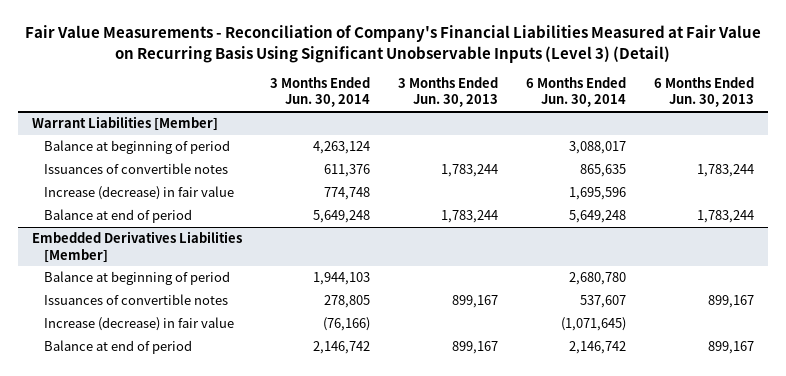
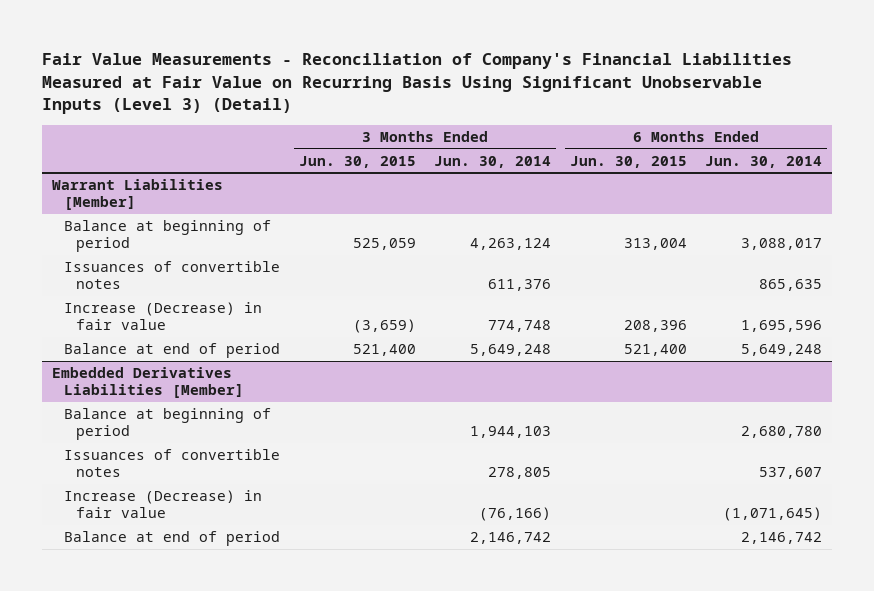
[397,77,498,108] 3 Months Ended Jun. 30, 2013 -> none
[654,77,755,108] 6 Months Ended Jun. 30, 2013 -> none
none -> [298,155,416,168] Jun. 30, 2015
none -> [569,155,687,168] Jun. 30, 2015
[44,186,235,201] Increase (decrease) in fair value -> [63,302,262,331] Increase (Decrease) in fair value
[44,317,235,332] Increase (decrease) in fair value -> [63,490,262,519] Increase (Decrease) in fair value

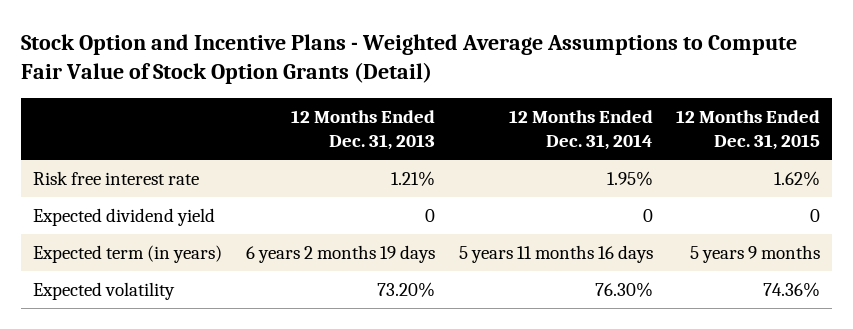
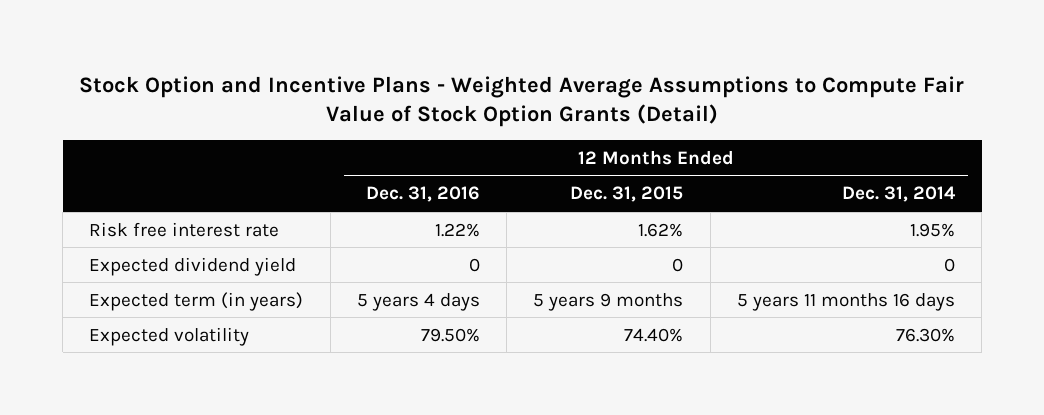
[290,109,435,151] 12 Months Ended Dec. 31, 2013 -> none
none -> [365,186,480,203] Dec. 31, 2016
[763,281,821,297] 74.36% -> [624,327,684,342] 74.40%

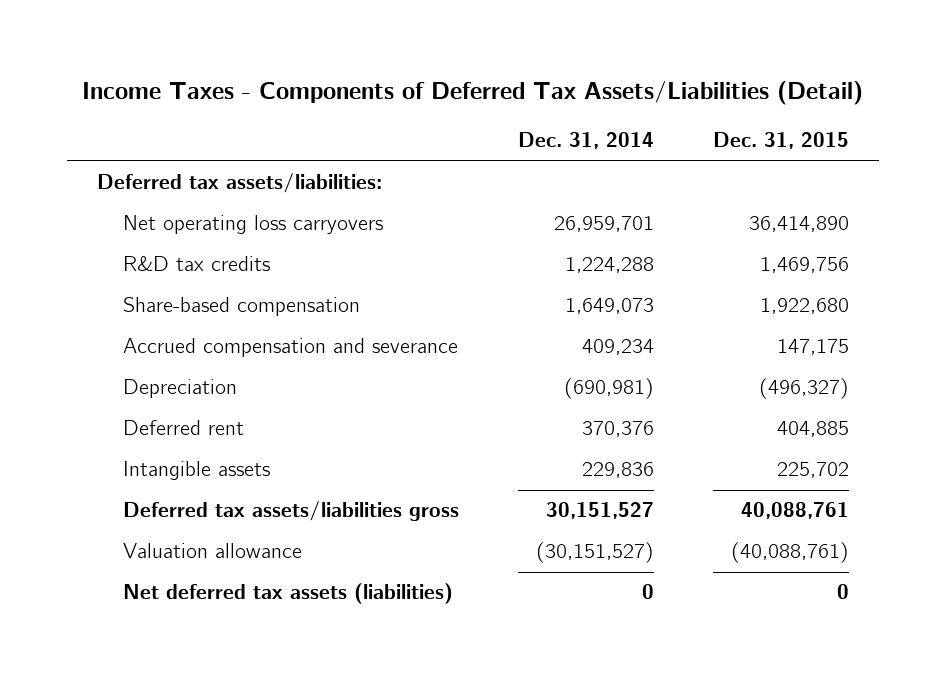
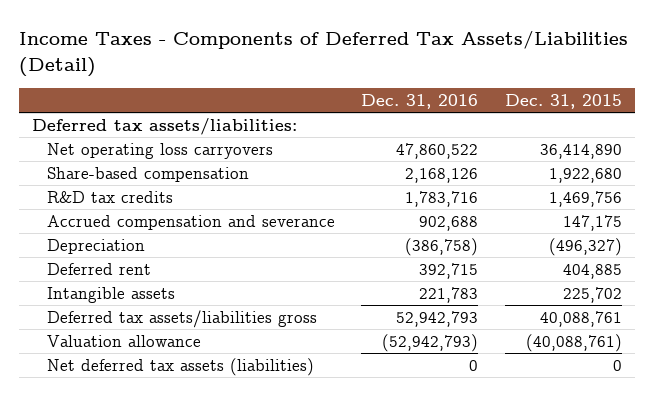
[518,132,655,150] Dec. 31, 2014 -> none
none -> [361,93,479,109] Dec. 31, 2016
[123,256,271,272] R&D tax credits -> [46,190,173,203] R&D tax credits

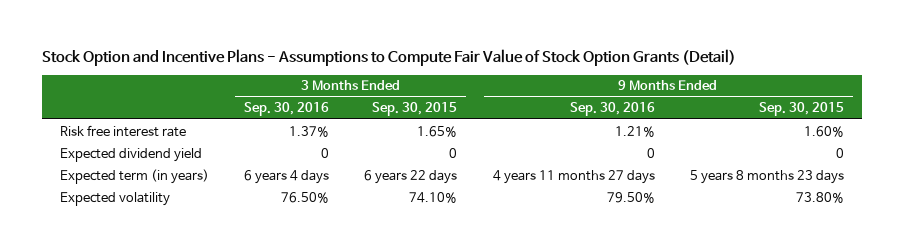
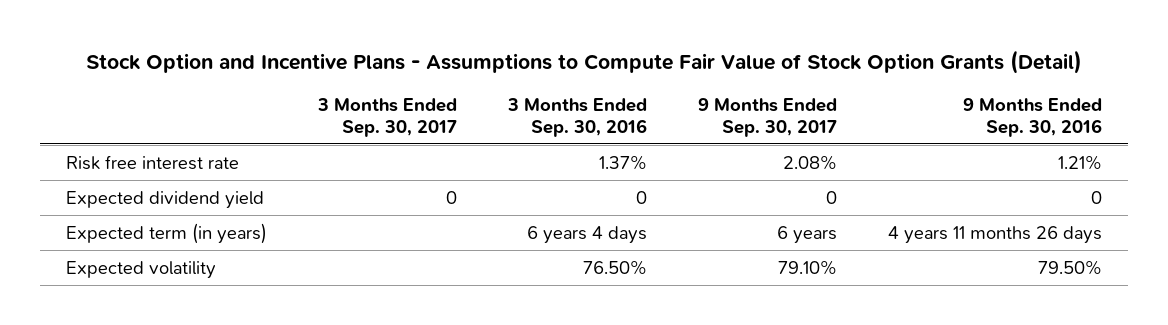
[372,102,458,117] Sep. 30, 2015 -> none
[759,102,845,117] Sep. 30, 2015 -> none
none -> [316,97,457,137] 3 Months Ended Sep. 30, 2017
none -> [698,97,838,137] 9 Months Ended Sep. 30, 2017
[492,169,655,184] 4 years 11 months 27 days -> [888,225,1103,244] 4 years 11 months 26 days

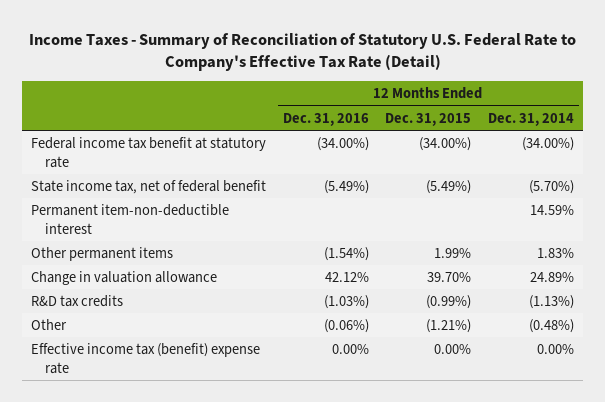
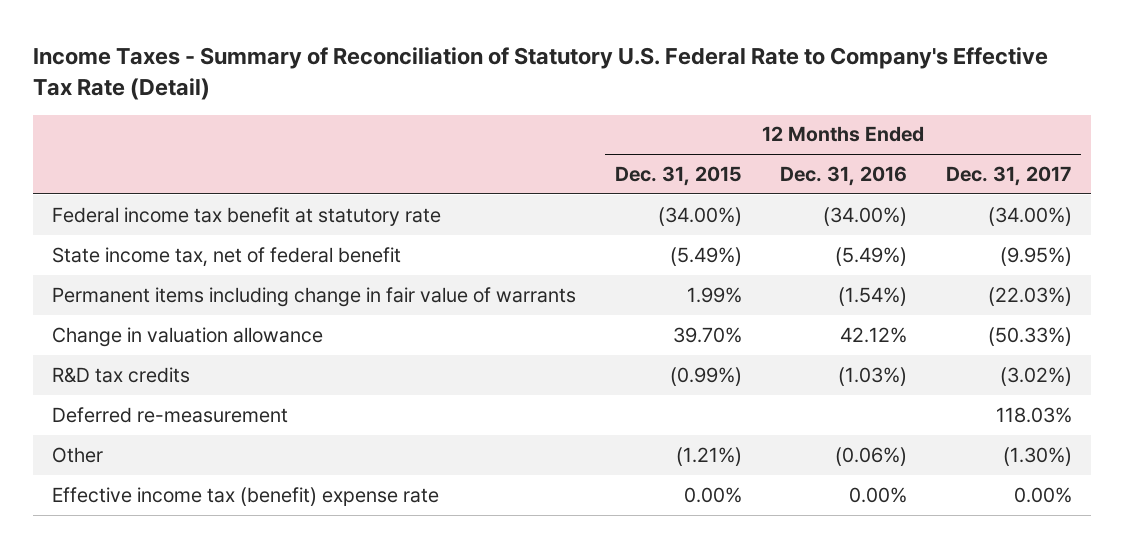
[488,112,575,126] Dec. 31, 2014 -> none
none -> [945,166,1072,187] Dec. 31, 2017
[30,203,229,234] Permanent item-non-deductible interest -> none
[30,246,173,261] Other permanent items -> [52,286,577,307] Permanent items including change in fair value of warrants
none -> [52,406,289,423] Deferred re-measurement

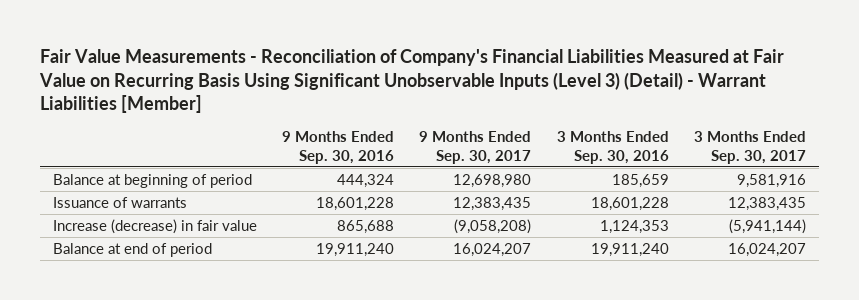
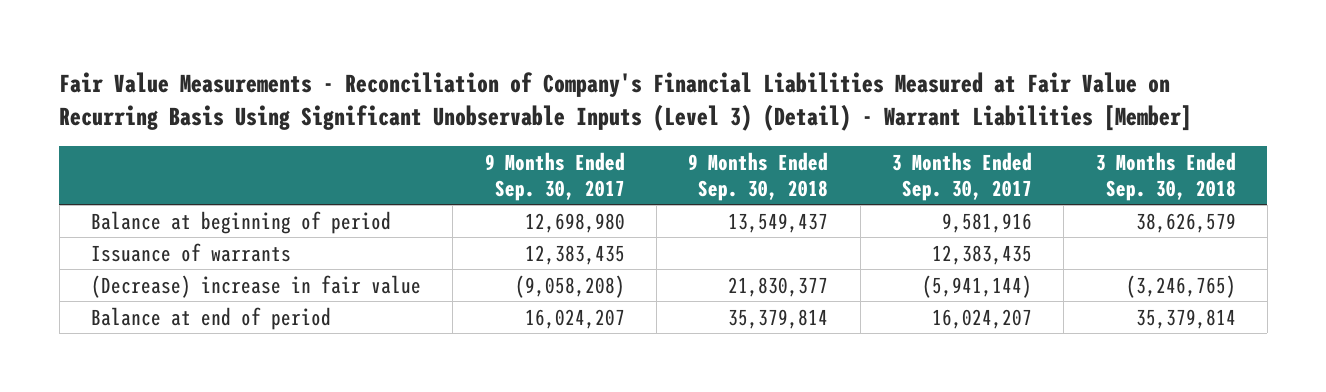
[281,131,394,164] 9 Months Ended Sep. 30, 2016 -> none
[556,131,669,164] 3 Months Ended Sep. 30, 2016 -> none
none -> [688,151,829,201] 9 Months Ended Sep. 30, 2018
none -> [1095,151,1236,201] 3 Months Ended Sep. 30, 2018
[52,218,257,234] Increase (decrease) in fair value -> [90,274,421,298] (Decrease) increase in fair value

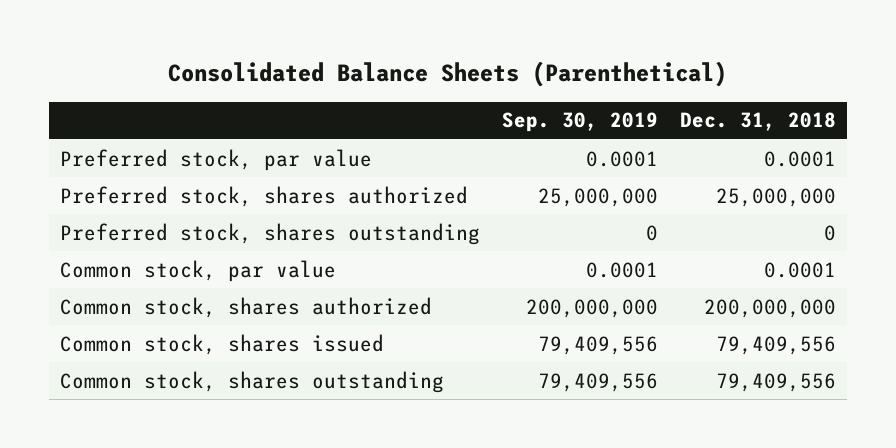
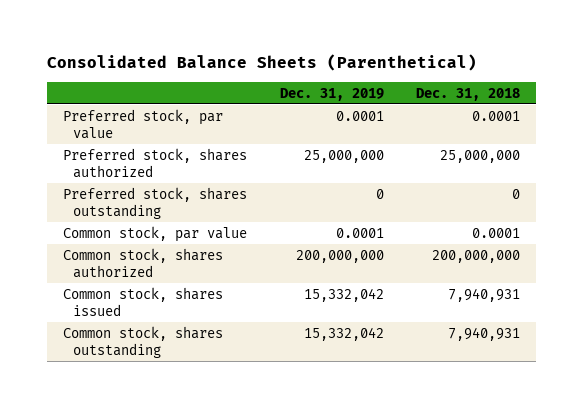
[501,112,658,133] Sep. 30, 2019 -> none
none -> [279,87,384,101] Dec. 31, 2019
[715,335,836,355] 79,409,556 -> [447,287,520,302] 7,940,931
[715,372,836,392] 79,409,556 -> [447,326,520,341] 7,940,931

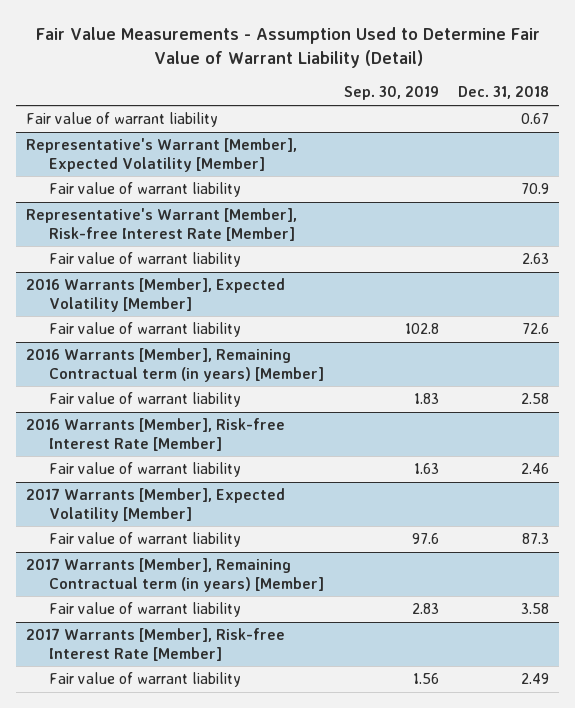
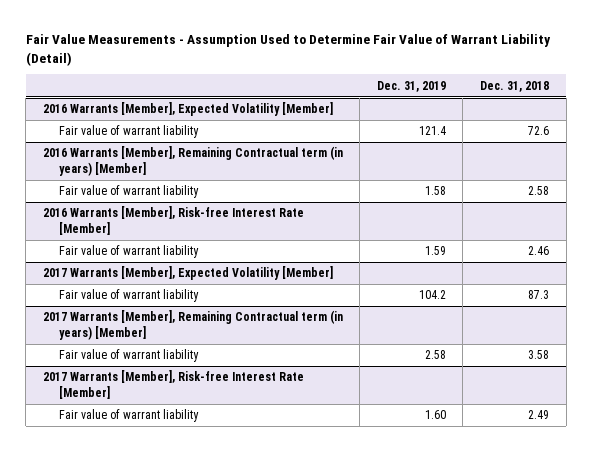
[343,86,439,101] Sep. 30, 2019 -> none
none -> [376,80,446,92] Dec. 31, 2019
[26,112,219,128] Fair value of warrant liability -> none
[26,138,298,172] Representative's Warrant [Member], Expected Volatility [Member] -> none
[48,182,241,198] Fair value of warrant liability -> none
[26,208,298,241] Representative's Warrant [Member], Risk-free Interest Rate [Member] -> none
[48,252,241,268] Fair value of warrant liability -> none

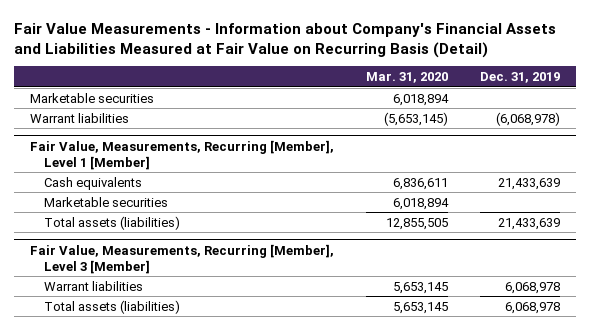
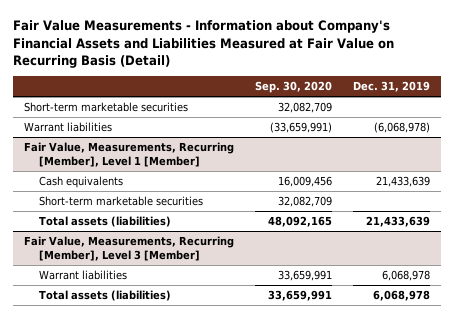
[365,72,448,84] Mar. 31, 2020 -> none
none -> [254,81,332,94] Sep. 30, 2020
[29,92,154,103] Marketable securities -> [23,102,188,113] Short-term marketable securities
[44,196,169,207] Marketable securities -> [38,196,203,207] Short-term marketable securities

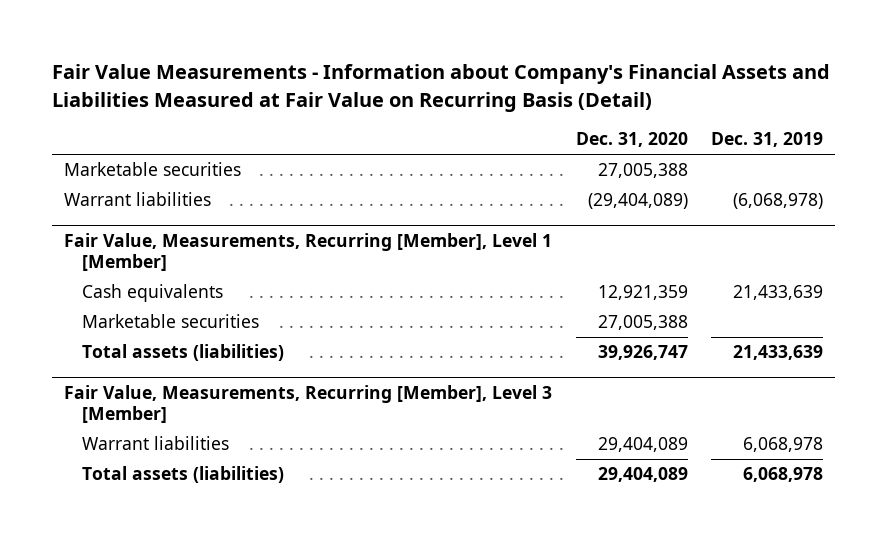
[254,81,332,94] Sep. 30, 2020 -> none
none -> [575,132,688,148] Dec. 31, 2020
[23,102,188,113] Short-term marketable securities -> [64,162,242,177] Marketable securities
[38,196,203,207] Short-term marketable securities -> [81,314,259,329] Marketable securities

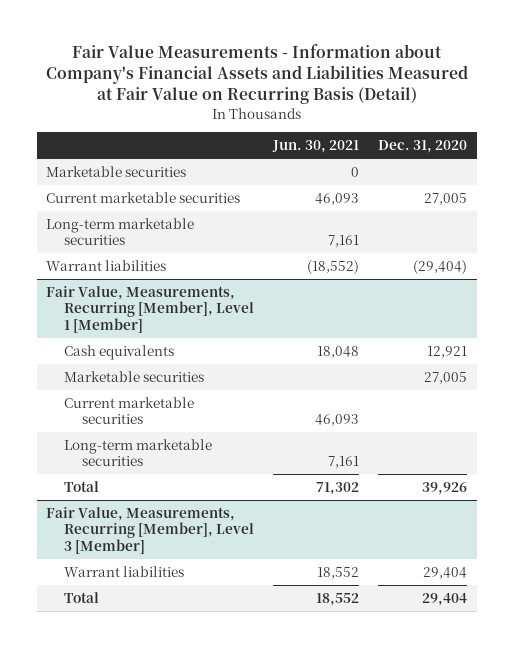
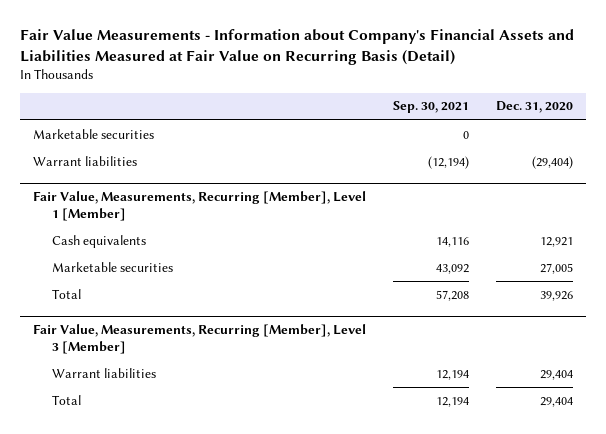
[271,140,359,154] Jun. 30, 2021 -> none
none -> [392,101,469,114] Sep. 30, 2021
[46,191,241,203] Current marketable securities -> none
[46,217,195,246] Long-term marketable securities -> none
[63,396,194,425] Current marketable securities -> none
[63,438,212,467] Long-term marketable securities -> none

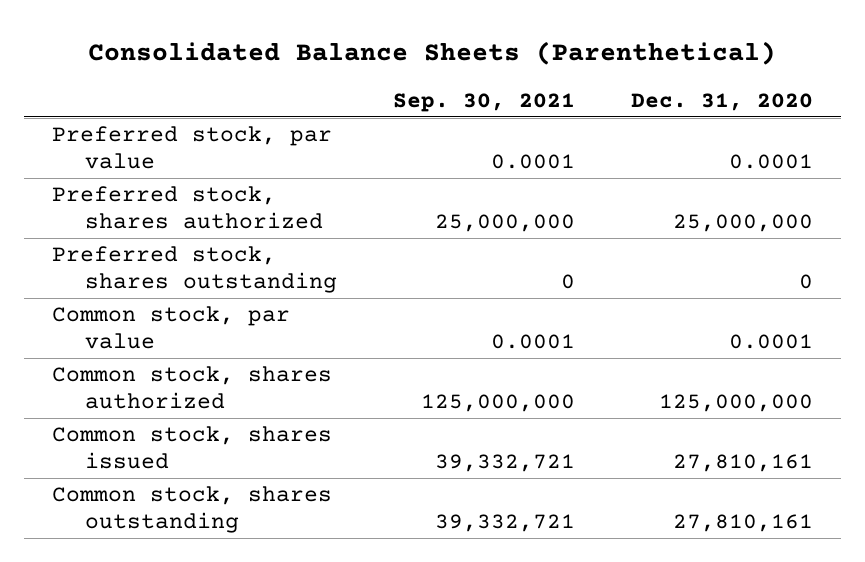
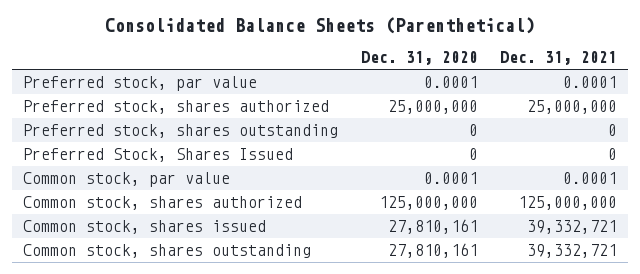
[393,92,576,112] Sep. 30, 2021 -> none
none -> [499,51,617,66] Dec. 31, 2021
none -> [23,148,294,163] Preferred Stock, Shares Issued

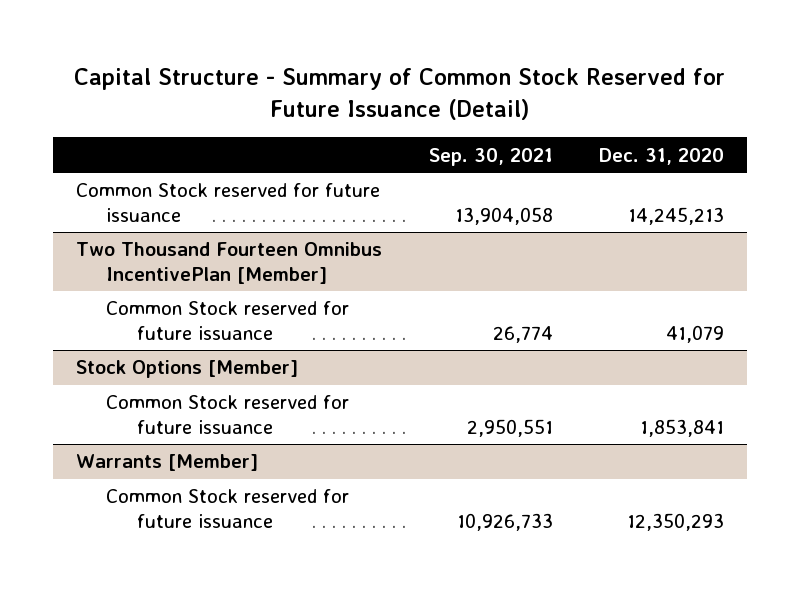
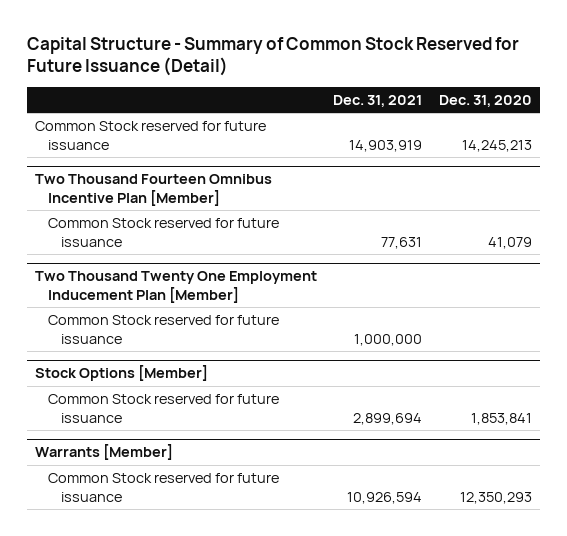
[428,147,553,166] Sep. 30, 2021 -> none
none -> [333,95,423,108] Dec. 31, 2021
[76,242,383,284] Two Thousand Fourteen Omnibus IncentivePlan [Member] -> [35,174,273,207] Two Thousand Fourteen Omnibus Incentive Plan [Member]
none -> [35,271,318,304] Two Thousand Twenty One Employment Inducement Plan [Member]
none -> [47,314,279,344] Common Stock reserved for future issuance

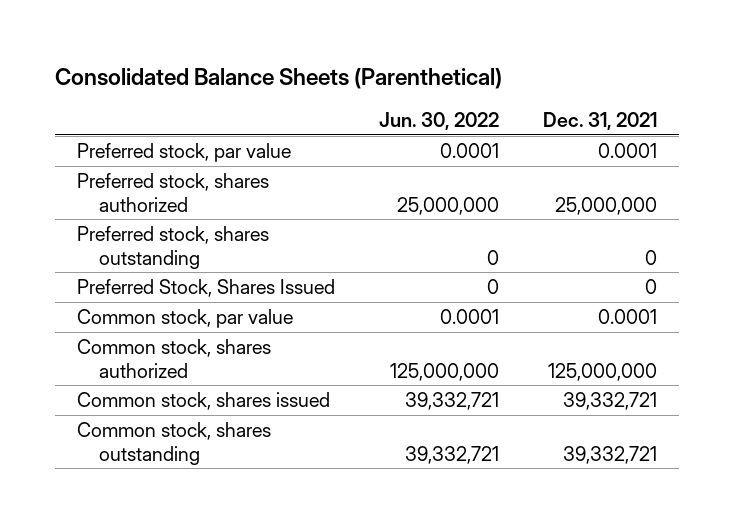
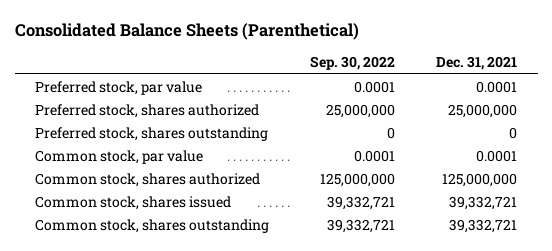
[378,111,499,130] Jun. 30, 2022 -> none
none -> [310,56,396,71] Sep. 30, 2022
[76,279,335,298] Preferred Stock, Shares Issued -> none

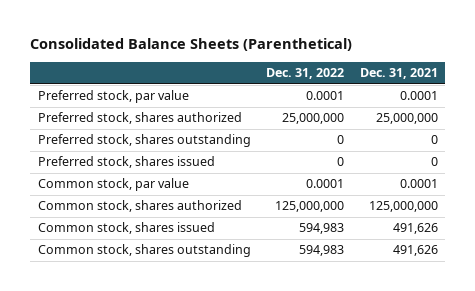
[310,56,396,71] Sep. 30, 2022 -> none
none -> [266,68,345,80] Dec. 31, 2022
none -> [37,156,215,169] Preferred stock, shares issued
[449,195,518,210] 39,332,721 -> [392,223,438,235] 491,626
[449,218,518,233] 39,332,721 -> [392,245,438,257] 491,626

